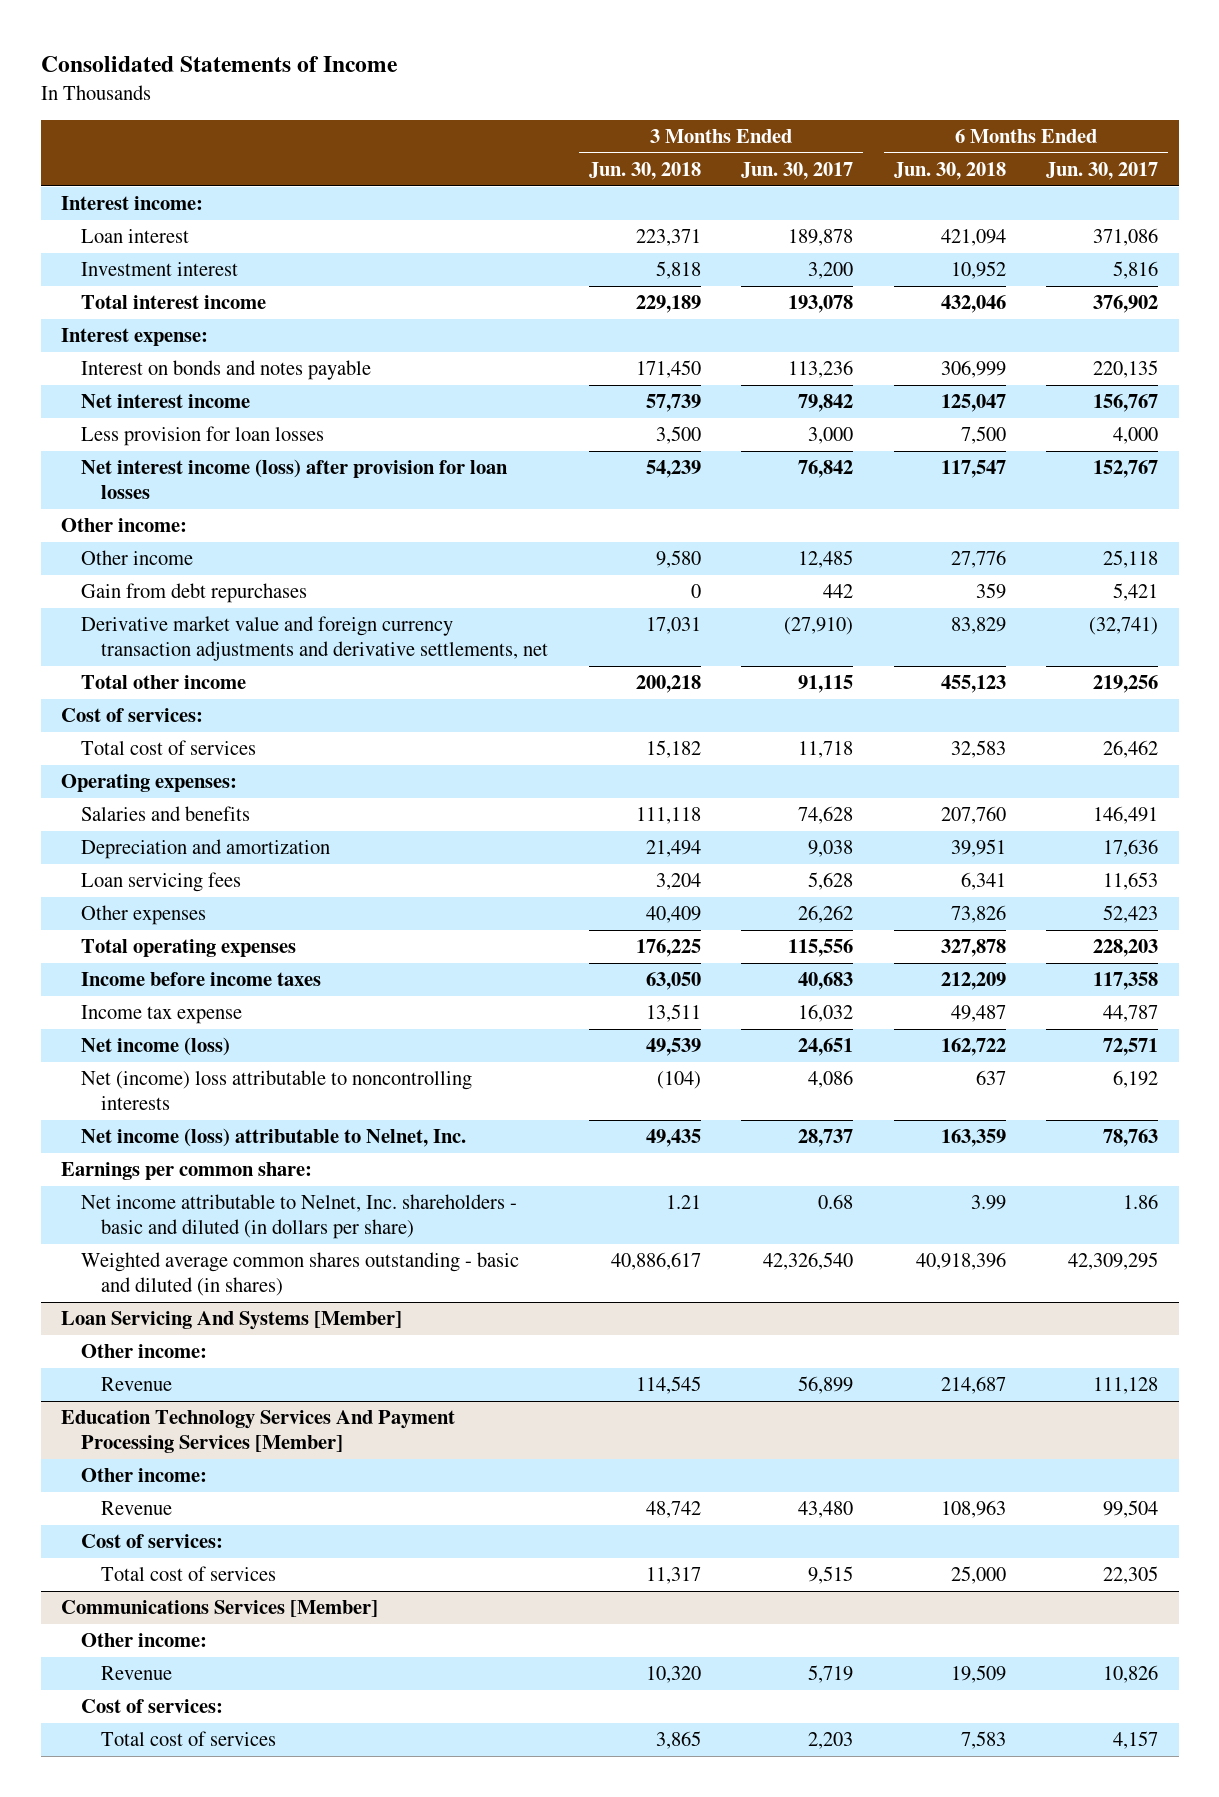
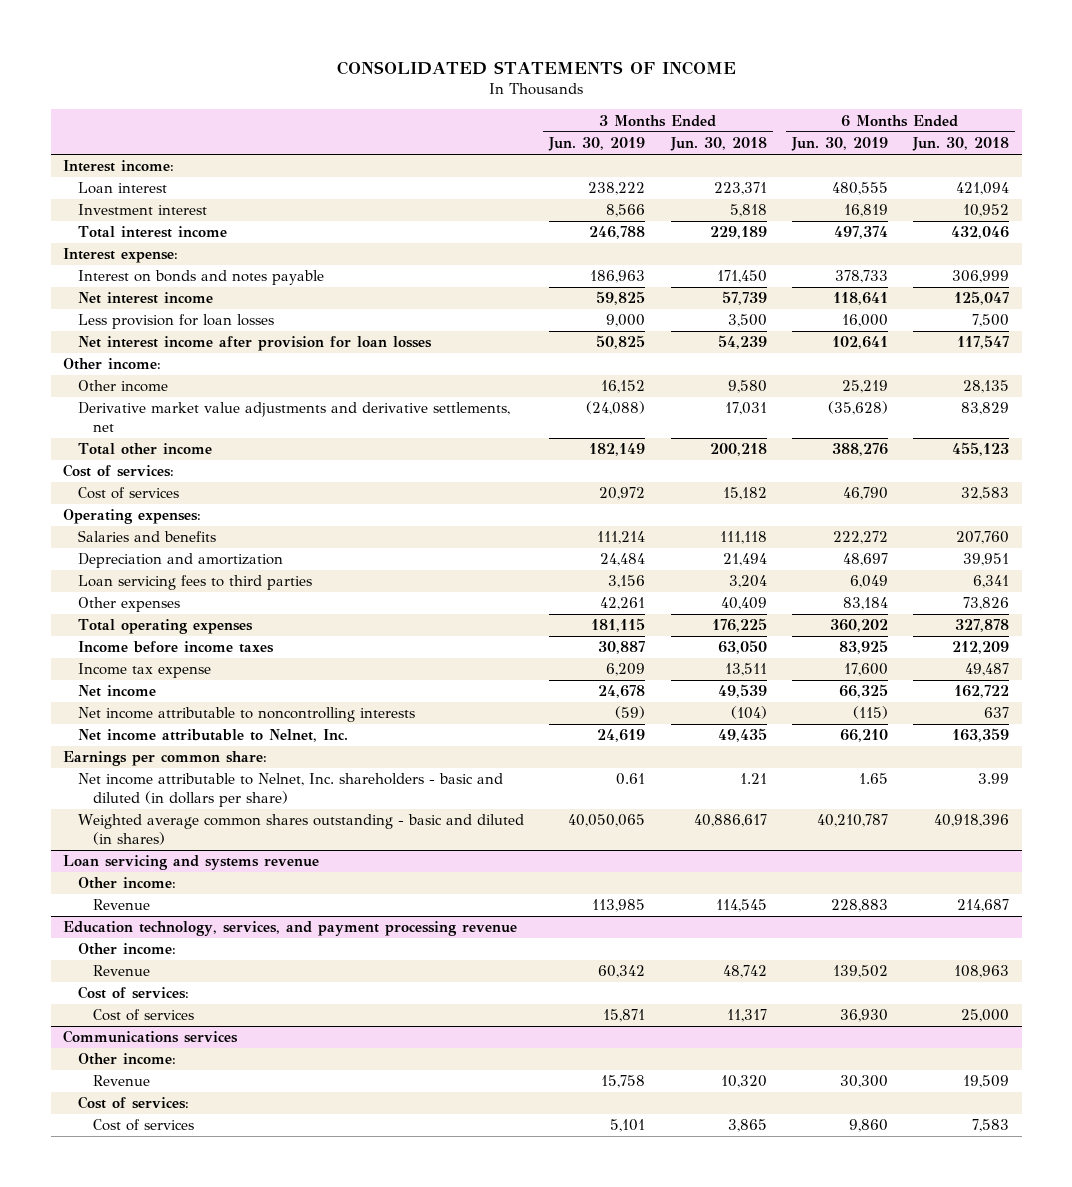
[40,56,398,73] Consolidated Statements of Income -> [337,61,737,76] CONSOLIDATED STATEMENTS OF INCOME
[741,161,854,180] Jun. 30, 2017 -> none
[1046,161,1159,180] Jun. 30, 2017 -> none
none -> [548,137,646,152] Jun. 30, 2019
none -> [790,137,888,152] Jun. 30, 2019
[81,459,509,499] Net interest income (loss) after provision for loan losses -> [78,336,433,352] Net interest income after provision for loan losses
[81,583,308,604] Gain from debt repurchases -> none
[950,550,1006,569] 27,776 -> [963,380,1010,394] 28,135
[81,616,549,661] Derivative market value and foreign currency transaction adjustments and derivative settlements, net -> [78,402,511,432] Derivative market value adjustments and derivative settlements, net
[81,740,257,756] Total cost of services -> [78,487,180,500] Cost of services
[81,872,242,893] Loan servicing fees -> [78,575,313,591] Loan servicing fees to third parties
[81,1037,231,1057] Net income (loss) -> [78,685,157,698] Net income
[81,1070,473,1110] Net (income) loss attributable to noncontrolling interests -> [78,707,416,723] Net income attributable to noncontrolling interests
[81,1128,467,1148] Net income (loss) attributable to Nelnet, Inc. -> [78,729,349,743] Net income attributable to Nelnet, Inc.
[60,1311,402,1331] Loan Servicing And Systems [Member] -> [63,855,320,871] Loan servicing and systems revenue
[60,1410,455,1453] Education Technology Services And Payment Processing Services [Member] -> [63,921,518,937] Education technology, services, and payment processing revenue
[101,1566,277,1582] Total cost of services -> [92,1009,194,1022] Cost of services
[60,1600,378,1618] Communications Services [Member] -> [63,1030,239,1044] Communications services
[101,1731,277,1747] Total cost of services -> [92,1119,194,1132] Cost of services

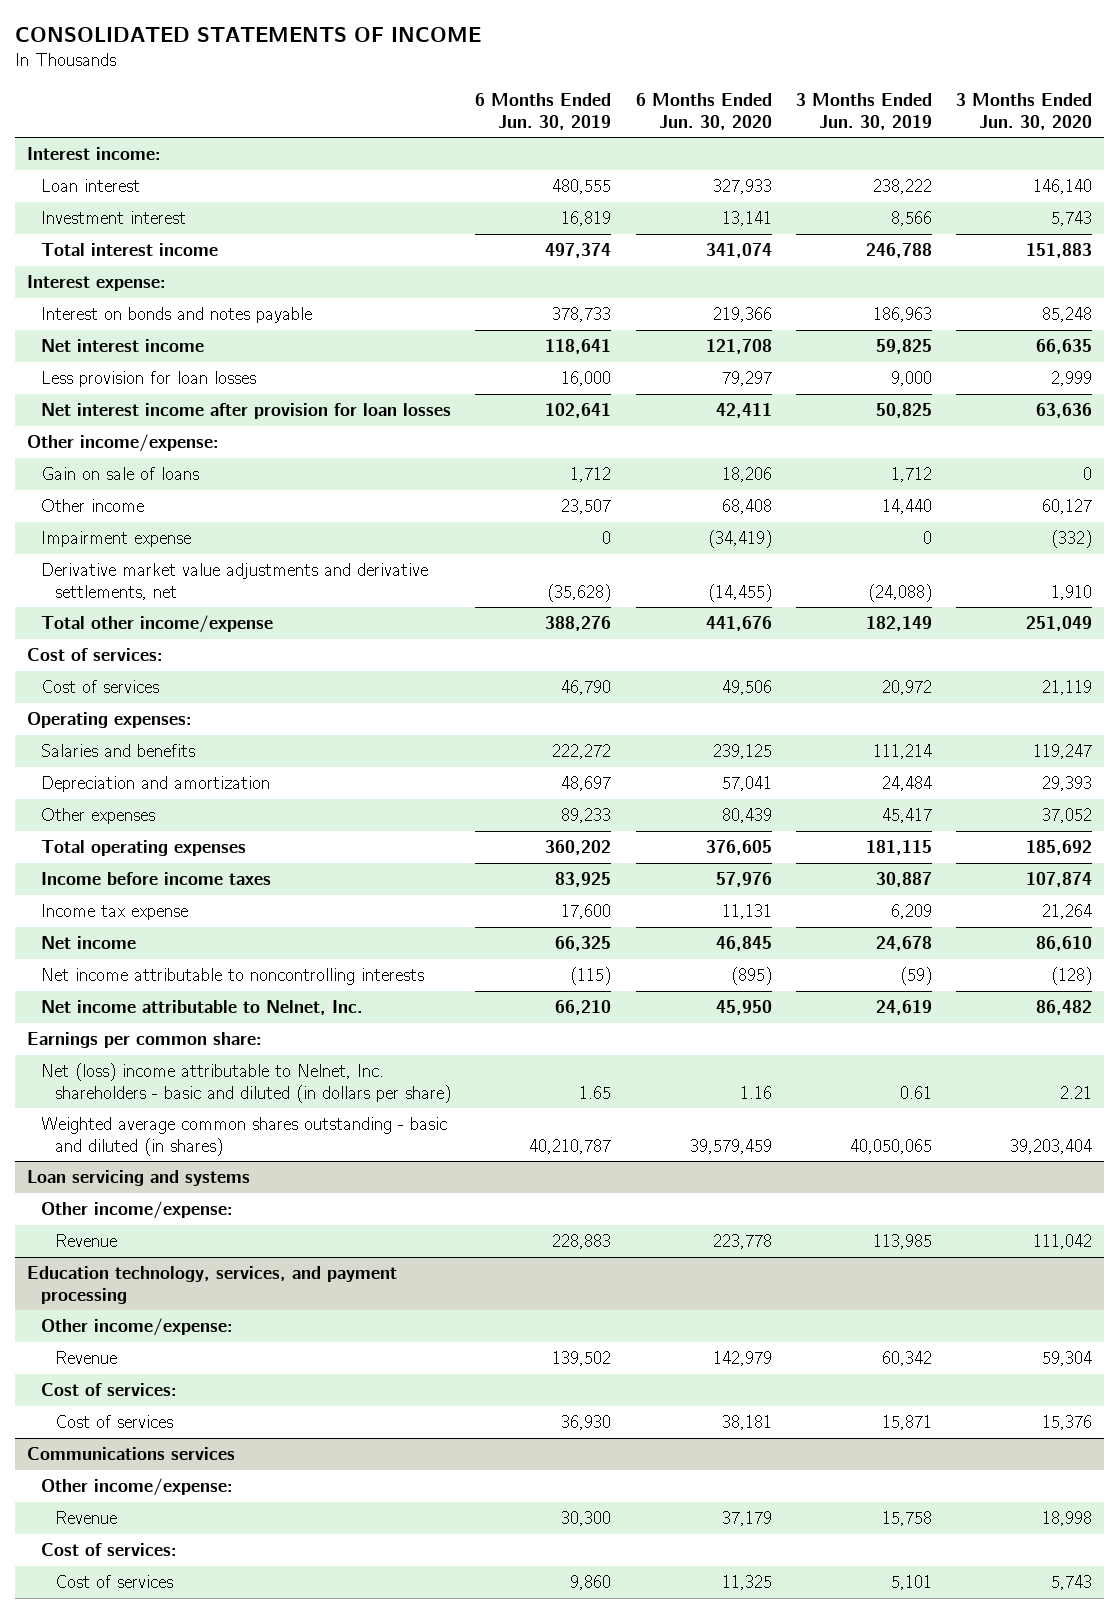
[669,137,767,152] Jun. 30, 2018 -> none
[912,137,1010,152] Jun. 30, 2018 -> none
none -> [635,93,772,130] 6 Months Ended Jun. 30, 2020
none -> [955,93,1092,130] 3 Months Ended Jun. 30, 2020
[63,358,162,371] Other income: -> [26,433,219,452] Other income/expense:
none -> [41,466,200,480] Gain on sale of loans
[601,380,646,394] 16,152 -> [881,498,932,514] 14,440
[841,380,888,394] 25,219 -> [561,498,612,514] 23,507
none -> [41,530,192,547] Impairment expense
[78,443,213,456] Total other income -> [41,614,274,633] Total other income/expense
[78,575,313,591] Loan servicing fees to third parties -> none
[600,597,646,611] 42,261 -> [881,807,932,823] 45,417
[842,597,888,611] 83,184 -> [561,807,612,823] 89,233
[78,773,504,807] Net income attributable to Nelnet, Inc. shareholders - basic and diluted (in dollars per share) -> [41,1062,452,1103] Net (loss) income attributable to Nelnet, Inc. shareholders - basic and diluted (in dollars per share)
[63,855,320,871] Loan servicing and systems revenue -> [26,1169,250,1186] Loan servicing and systems
[78,877,177,890] Other income: -> [41,1200,234,1219] Other income/expense:
[63,921,518,937] Education technology, services, and payment processing revenue -> [26,1265,397,1304] Education technology, services, and payment processing
[78,943,177,956] Other income: -> [41,1317,234,1336] Other income/expense:
[78,1053,177,1066] Other income: -> [41,1477,234,1496] Other income/expense:

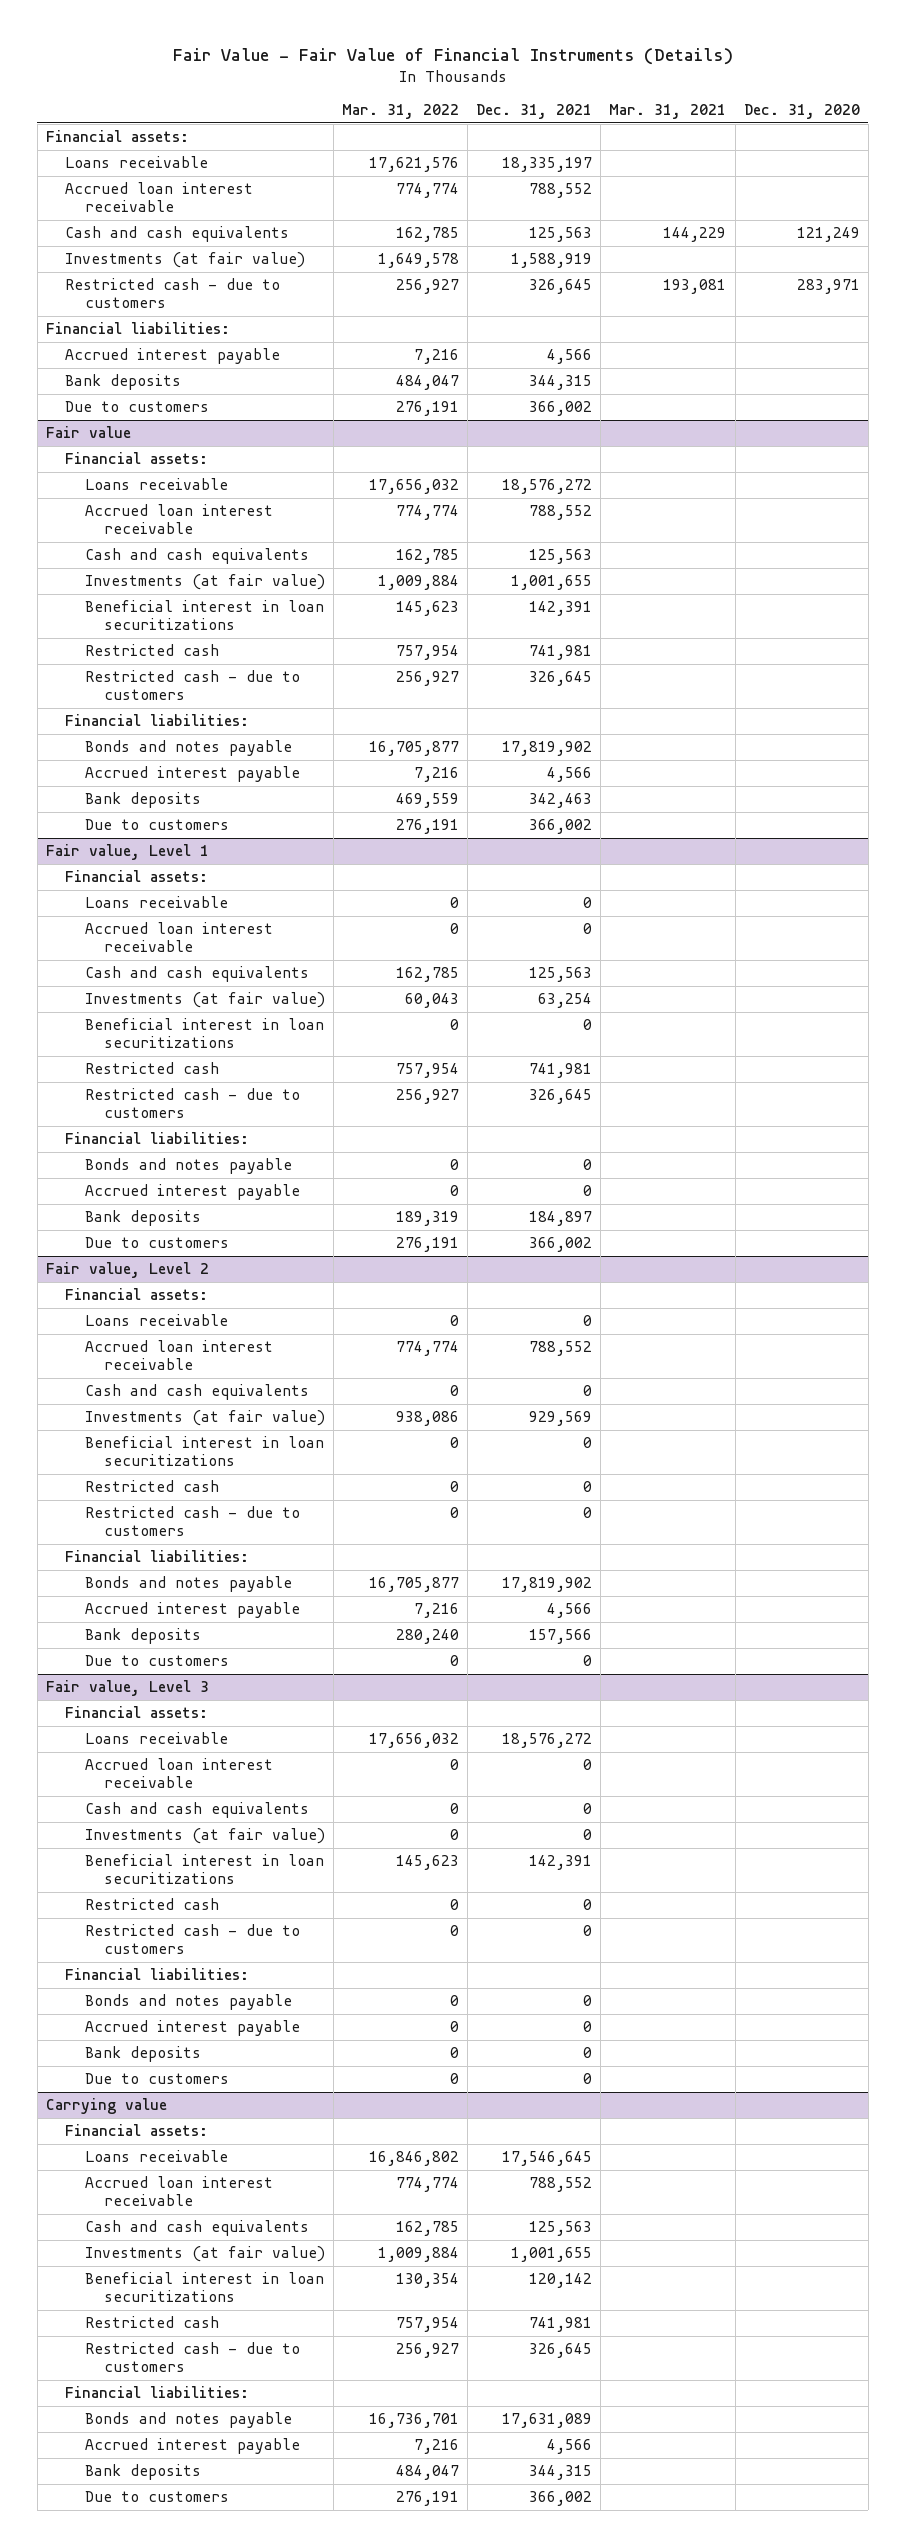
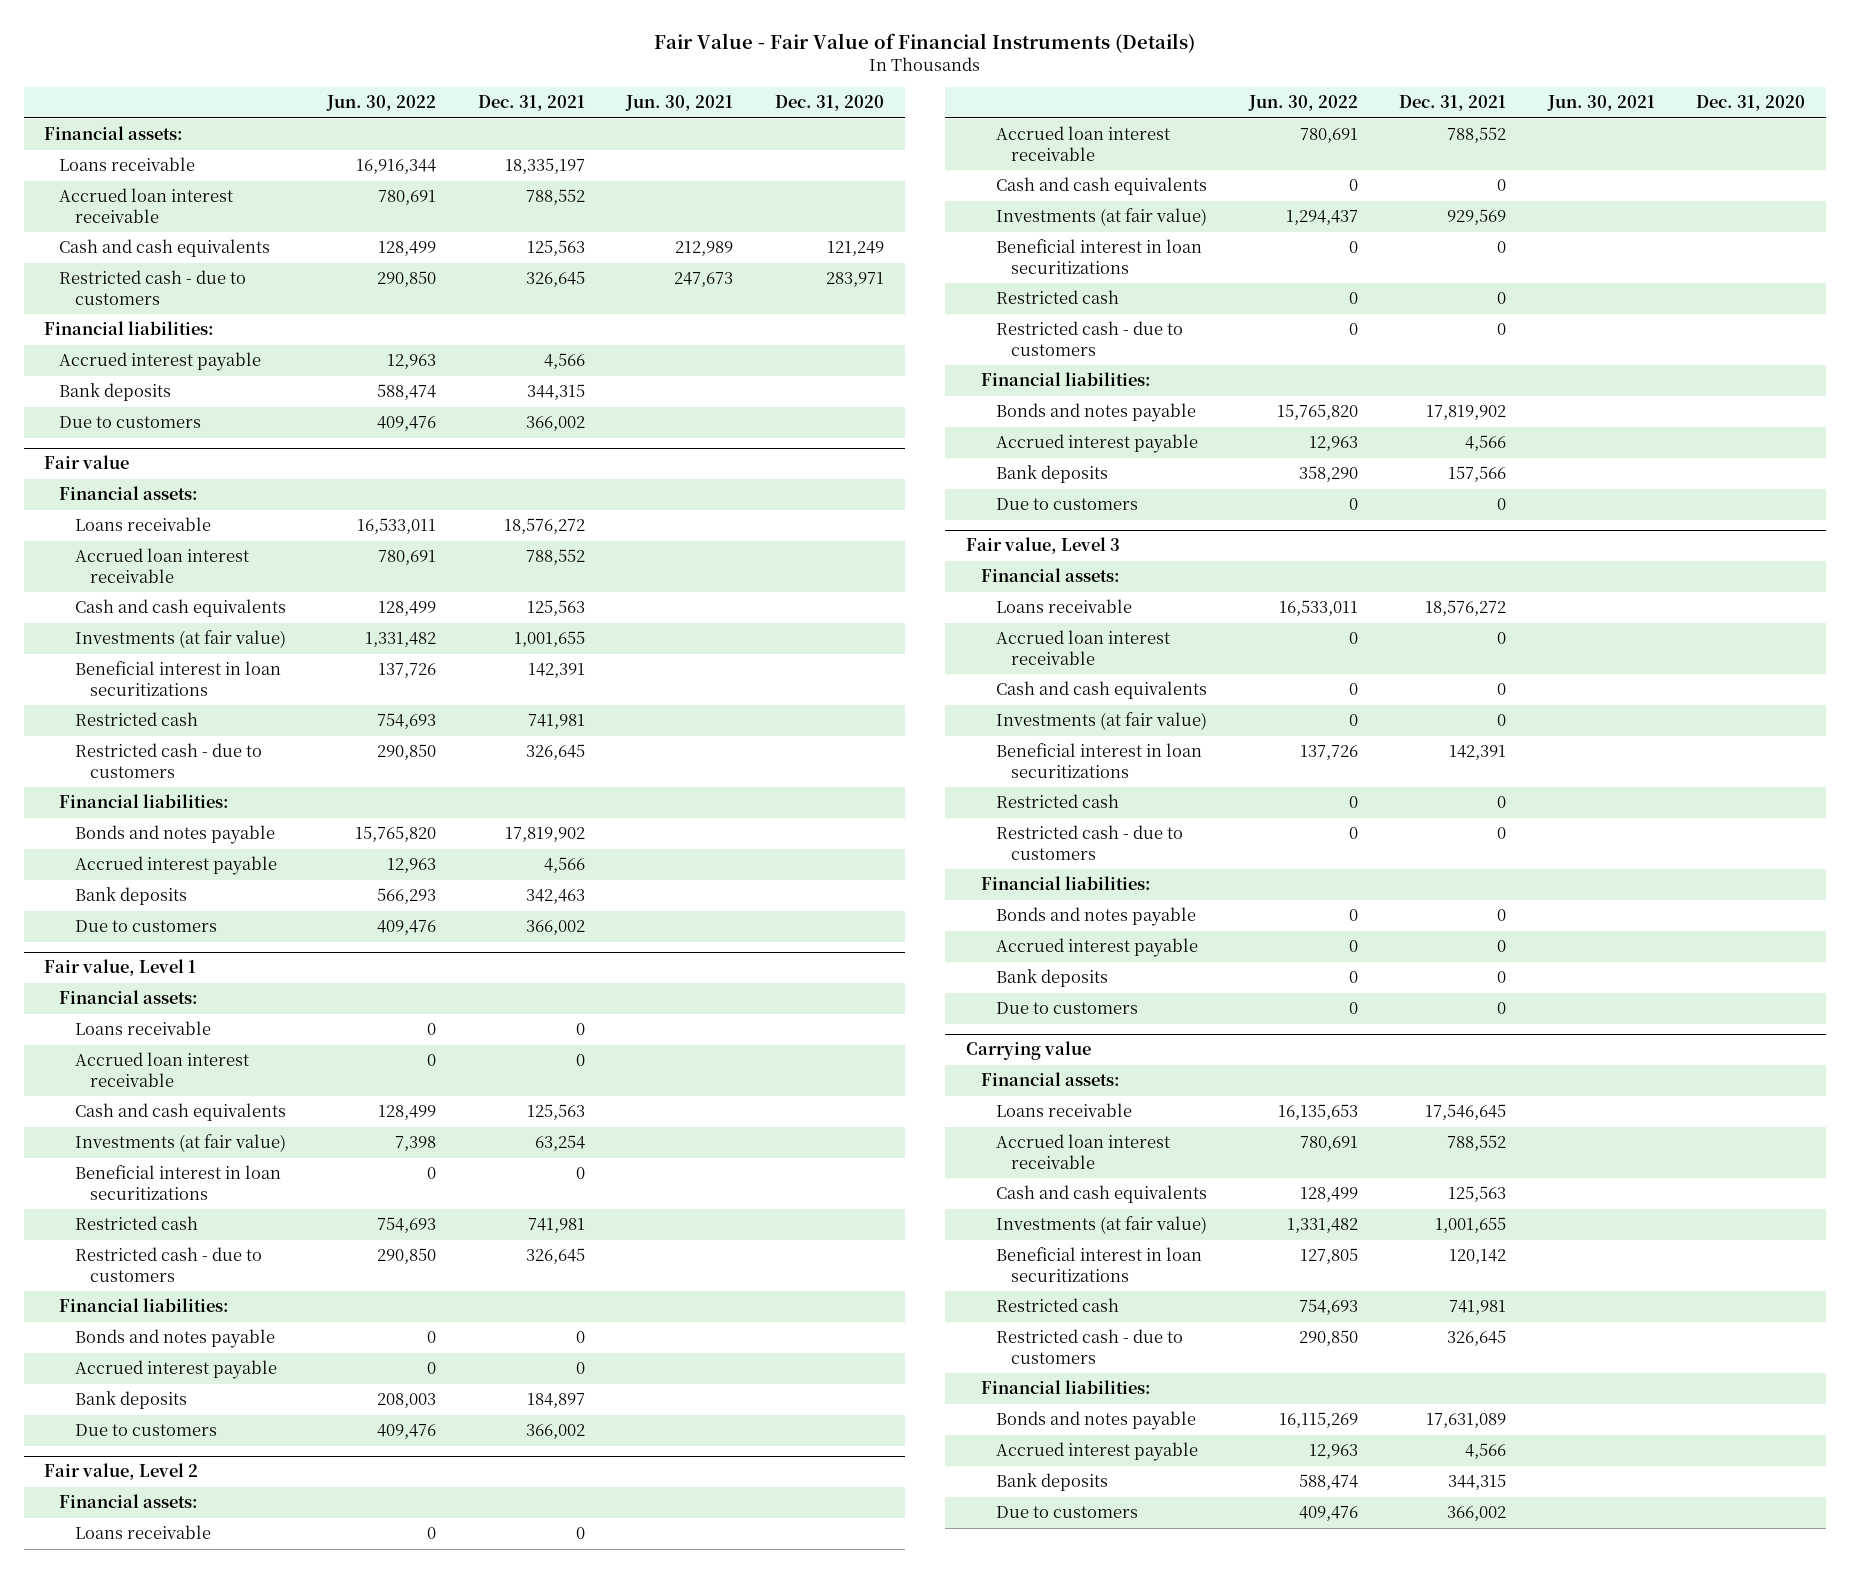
[342,104,460,120] Mar. 31, 2022 -> none
[609,104,727,120] Mar. 31, 2021 -> none
none -> [326,95,437,112] Jun. 30, 2022
none -> [625,95,734,112] Jun. 30, 2021
[65,252,306,269] Investments (at fair value) -> none

